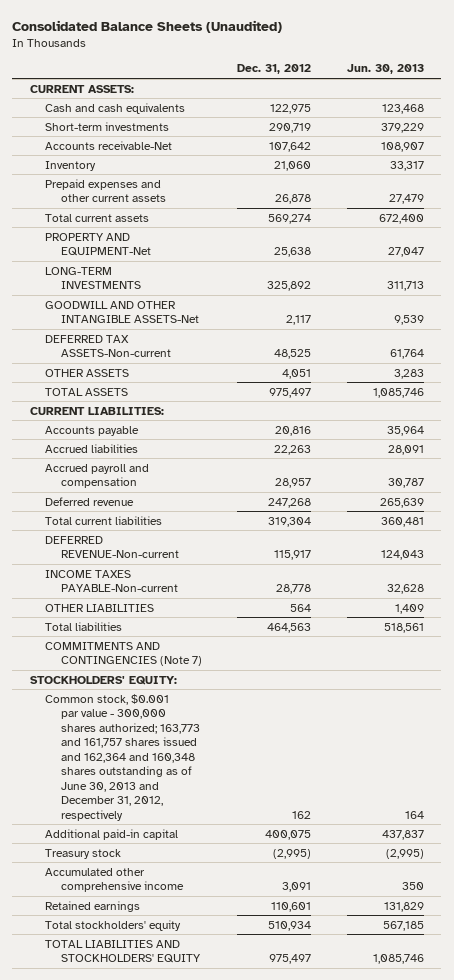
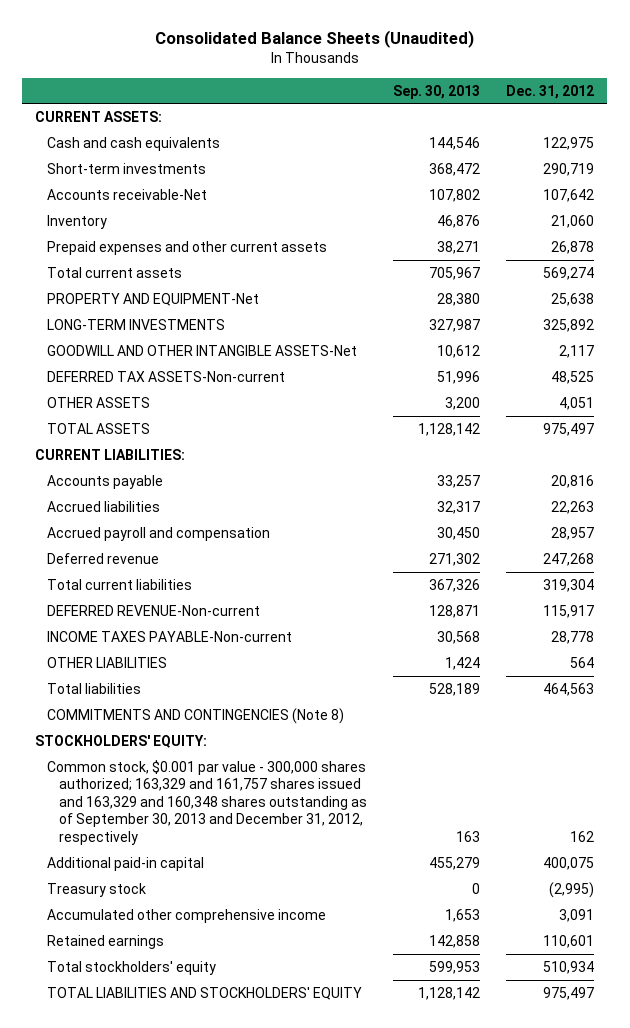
[346,64,424,75] Jun. 30, 2013 -> none
none -> [393,84,481,99] Sep. 30, 2013
[45,641,202,667] COMMITMENTS AND CONTINGENCIES (Note 7) -> [47,707,345,724] COMMITMENTS AND CONTINGENCIES (Note 8)
[45,693,200,821] Common stock, $0.001 par value - 300,000 shares authorized; 163,773 and 161,757 shares issued and 162,364 and 160,348 shares outstanding as of June 30, 2013 and December 31, 2012, respectively -> [47,759,368,845] Common stock, $0.001 par value - 300,000 shares authorized; 163,329 and 161,757 shares issued and 163,329 and 160,348 shares outstanding as of September 30, 2013 and December 31, 2012, respectively

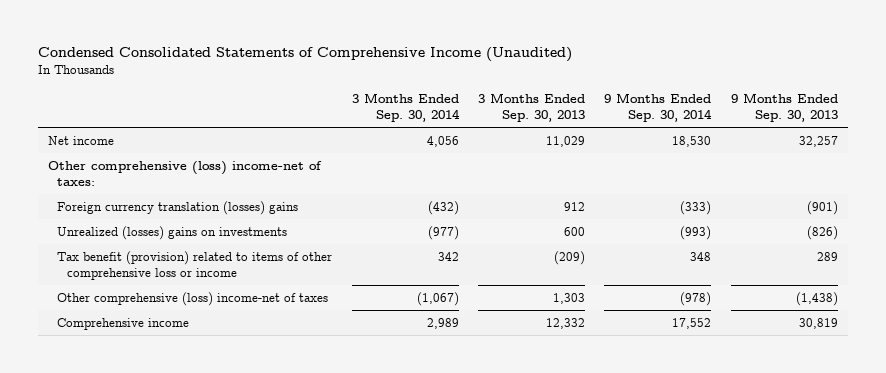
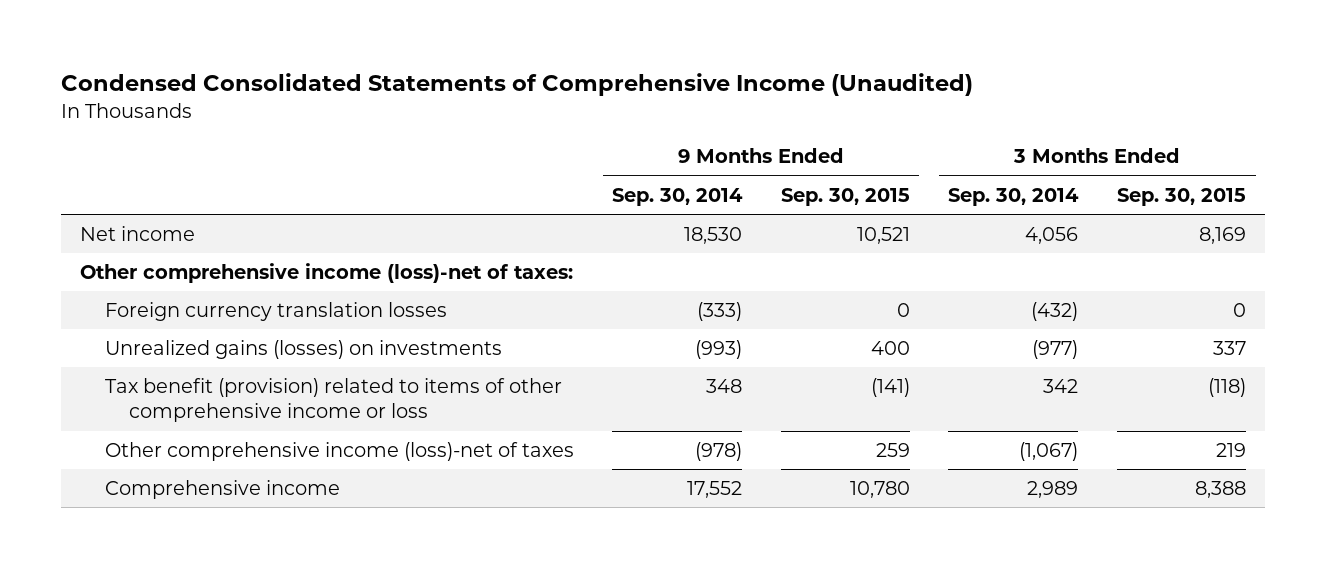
[478,93,586,123] 3 Months Ended Sep. 30, 2013 -> none
[730,93,838,123] 9 Months Ended Sep. 30, 2013 -> none
none -> [780,187,910,206] Sep. 30, 2015
none -> [1116,187,1246,206] Sep. 30, 2015
[47,160,322,186] Other comprehensive (loss) income-net of taxes: -> [80,263,574,284] Other comprehensive income (loss)-net of taxes:
[57,200,299,215] Foreign currency translation (losses) gains -> [104,302,447,322] Foreign currency translation losses
[57,225,288,240] Unrealized (losses) gains on investments -> [104,340,502,360] Unrealized gains (losses) on investments
[57,250,333,280] Tax benefit (provision) related to items of other comprehensive loss or income -> [104,378,562,423] Tax benefit (provision) related to items of other comprehensive income or loss
[57,291,329,306] Other comprehensive (loss) income-net of taxes -> [104,442,574,462] Other comprehensive income (loss)-net of taxes

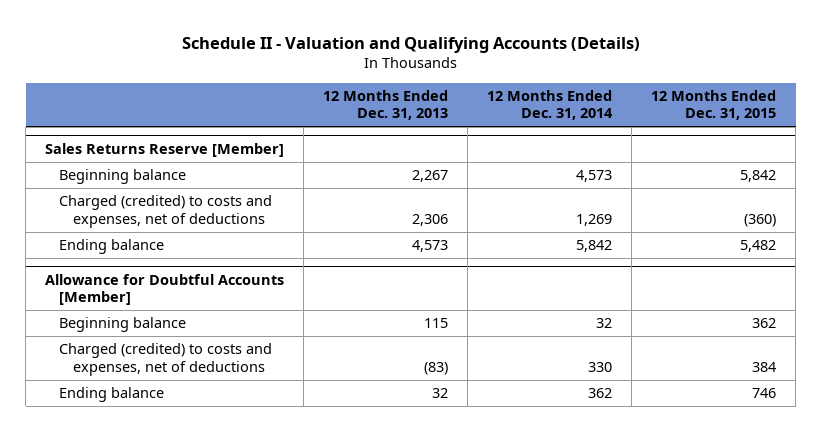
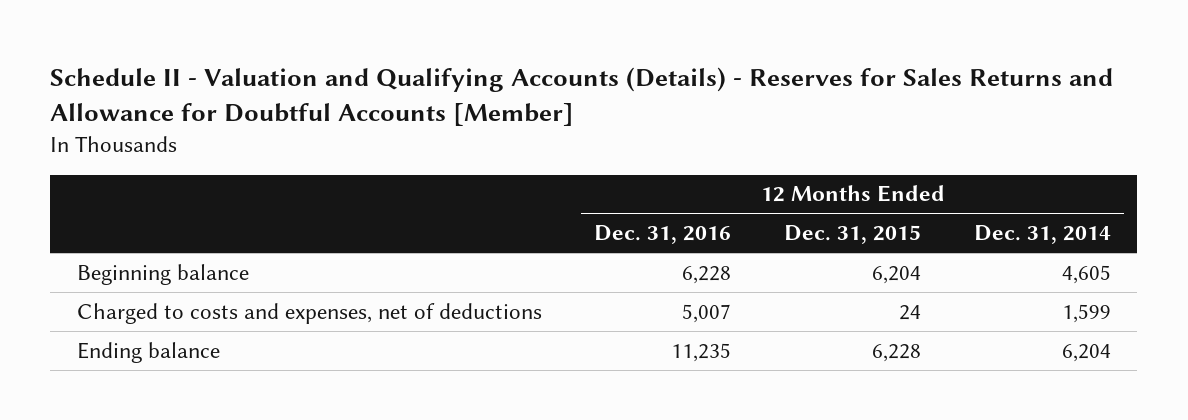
[181,36,640,53] Schedule II - Valuation and Qualifying Accounts (Details) -> [50,66,1114,127] Schedule II - Valuation and Qualifying Accounts (Details) - Reserves for Sales Returns and Allowance for Doubtful Accounts [Member]
[323,90,449,121] 12 Months Ended Dec. 31, 2013 -> none
none -> [594,225,732,245] Dec. 31, 2016
[45,143,285,158] Sales Returns Reserve [Member] -> none
[45,274,285,306] Allowance for Doubtful Accounts [Member] -> none
[59,317,187,333] Beginning balance -> none
[59,343,273,376] Charged (credited) to costs and expenses, net of deductions -> none
[59,387,165,403] Ending balance -> none
[576,170,613,183] 4,573 -> [1061,264,1111,284] 4,605
[740,170,777,183] 5,842 -> [872,265,922,284] 6,204
[59,195,273,228] Charged (credited) to costs and expenses, net of deductions -> [76,302,542,324] Charged to costs and expenses, net of deductions
[576,213,613,226] 1,269 -> [1061,303,1111,323] 1,599
[744,213,777,227] (360) -> [899,304,922,320] 24
[576,240,613,253] 5,842 -> [1061,343,1111,362] 6,204
[740,240,777,253] 5,482 -> [872,343,922,362] 6,228

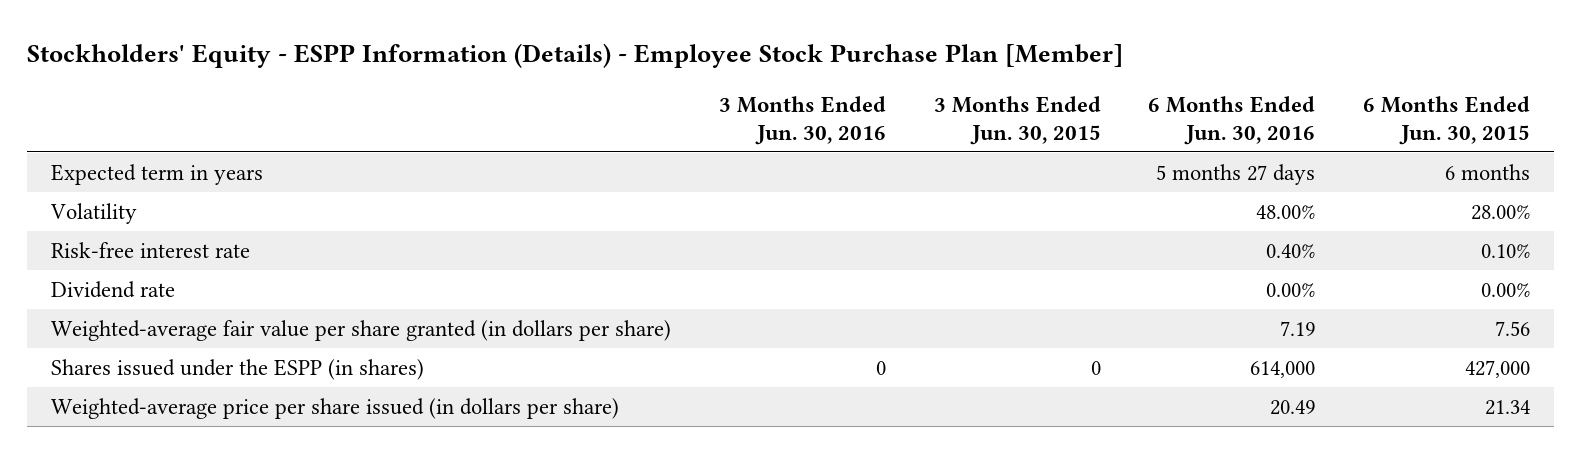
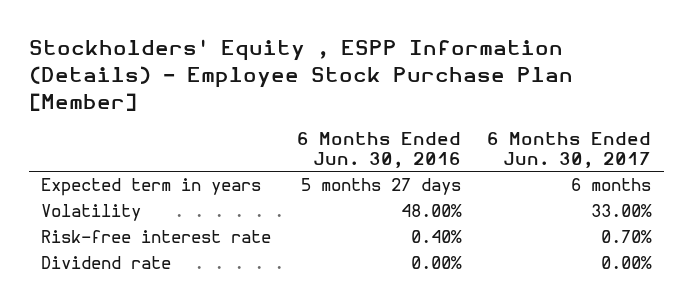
[27,43,1124,69] Stockholders' Equity - ESPP Information (Details) - Employee Stock Purchase Plan [Member] -> [28,39,573,111] Stockholders' Equity , ESPP Information (Details) - Employee Stock Purchase Plan [Member]
[718,95,886,145] 3 Months Ended Jun. 30, 2016 -> none
[933,95,1101,145] 3 Months Ended Jun. 30, 2015 -> none
[1363,95,1531,145] 6 Months Ended Jun. 30, 2015 -> none
none -> [487,132,652,169] 6 Months Ended Jun. 30, 2017
[50,319,671,341] Weighted-average fair value per share granted (in dollars per share) -> none
[50,358,424,380] Shares issued under the ESPP (in shares) -> none
[50,397,619,419] Weighted-average price per share issued (in dollars per share) -> none

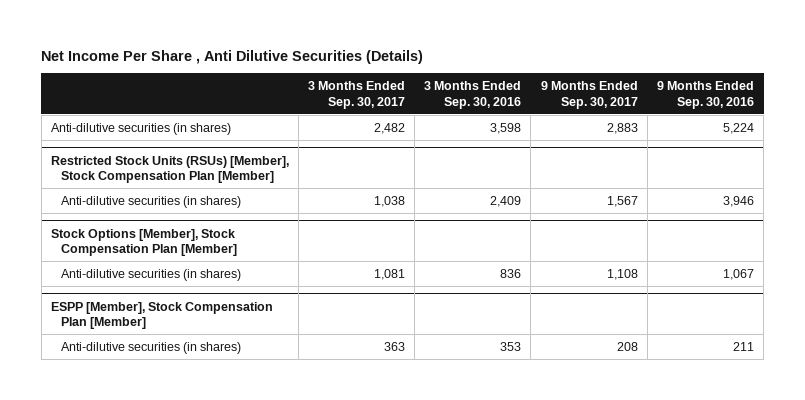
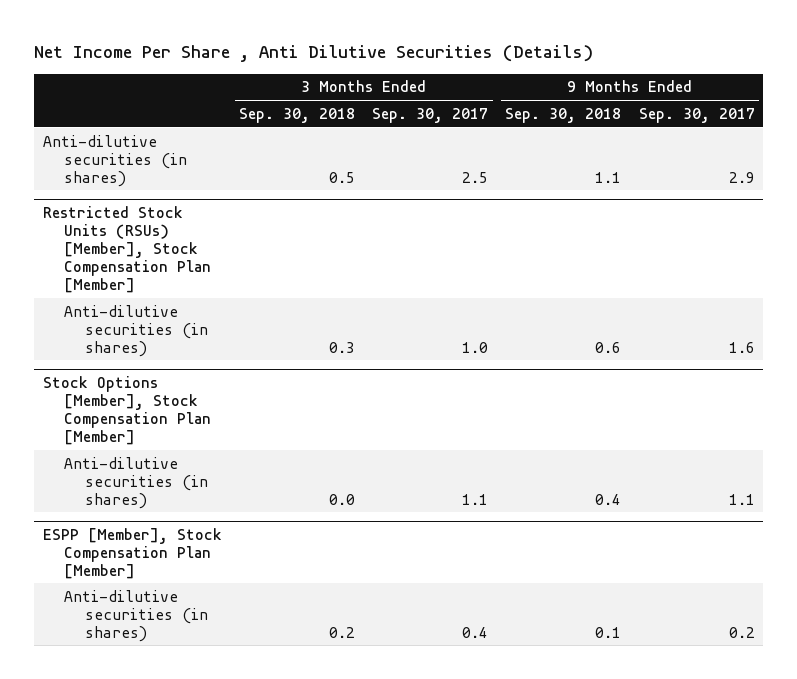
[424,80,522,109] 3 Months Ended Sep. 30, 2016 -> none
[656,80,754,109] 9 Months Ended Sep. 30, 2016 -> none
none -> [238,107,355,123] Sep. 30, 2018
none -> [505,107,622,123] Sep. 30, 2018
[374,122,406,134] 2,482 -> [462,171,489,183] 2.5
[606,122,638,134] 2,883 -> [728,171,755,183] 2.9
[374,195,406,207] 1,038 -> [462,341,489,353] 1.0
[606,195,638,207] 1,567 -> [728,341,755,353] 1.6
[374,268,406,280] 1,081 -> [462,493,489,505] 1.1
[606,268,638,280] 1,108 -> [728,493,755,505] 1.1
[384,341,406,351] 363 -> [462,626,489,638] 0.4
[616,341,638,351] 208 -> [728,626,755,638] 0.2

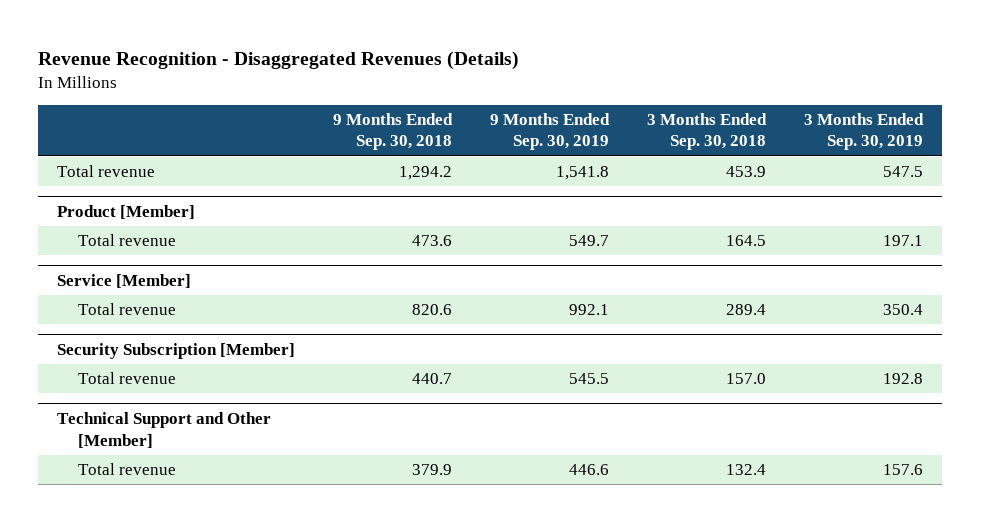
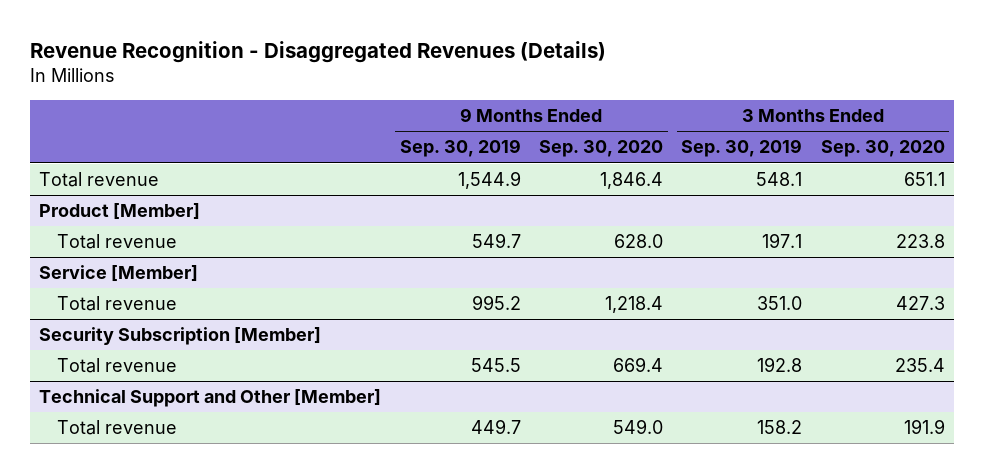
[333,112,454,151] 9 Months Ended Sep. 30, 2018 -> none
[647,112,768,151] 3 Months Ended Sep. 30, 2018 -> none
none -> [539,140,664,158] Sep. 30, 2020
none -> [820,140,945,158] Sep. 30, 2020
[556,166,610,181] 1,541.8 -> [457,171,521,190] 1,544.9
[883,166,924,178] 547.5 -> [756,172,803,187] 548.1
[569,304,610,316] 992.1 -> [471,295,521,311] 995.2
[883,304,924,316] 350.4 -> [757,296,803,311] 351.0
[569,464,610,476] 446.6 -> [470,419,521,435] 449.7
[883,464,924,476] 157.6 -> [757,420,803,435] 158.2

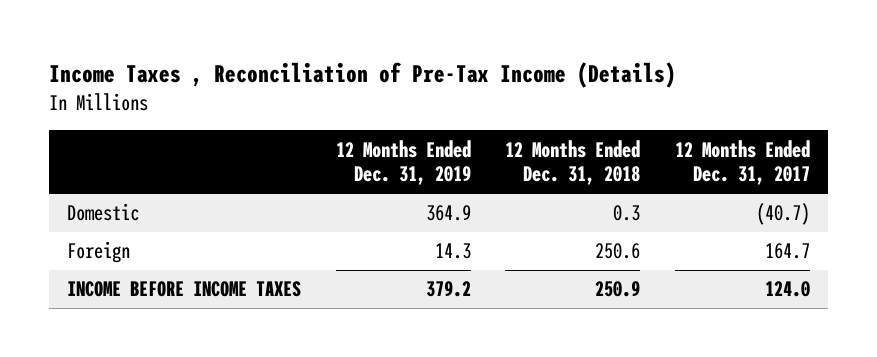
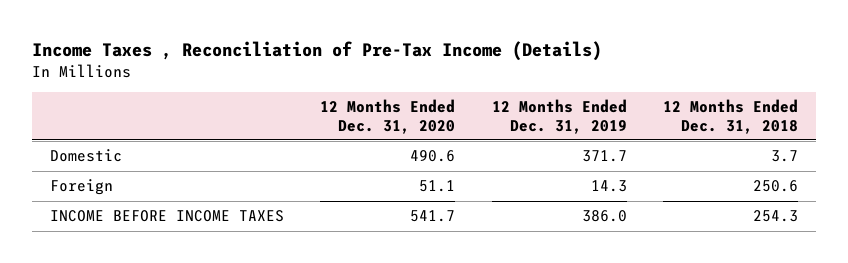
[675,139,811,186] 12 Months Ended Dec. 31, 2017 -> none
none -> [320,99,456,134] 12 Months Ended Dec. 31, 2020
[425,205,471,222] 364.9 -> [581,150,627,163] 371.7
[613,205,641,222] 0.3 -> [771,150,799,163] 3.7
[425,281,471,298] 379.2 -> [581,210,627,223] 386.0
[595,281,641,298] 250.9 -> [753,210,799,223] 254.3

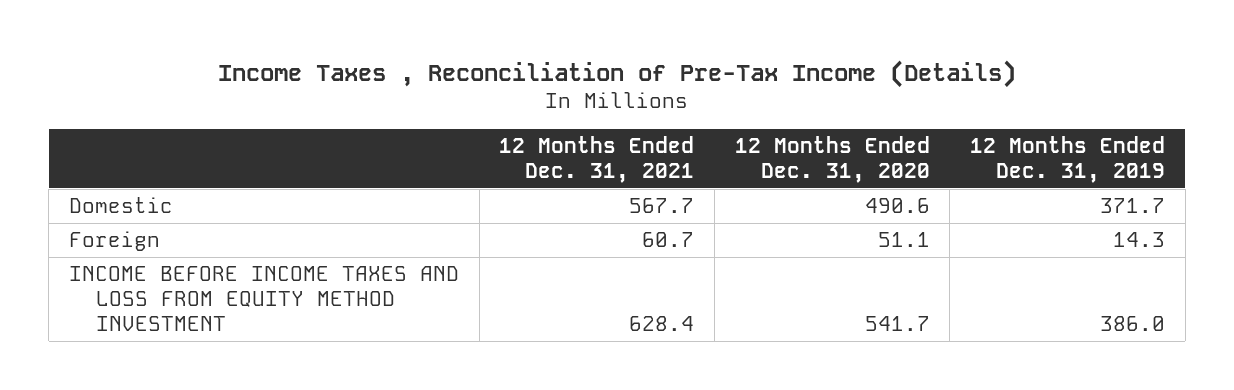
[663,99,799,134] 12 Months Ended Dec. 31, 2018 -> none
none -> [499,136,695,184] 12 Months Ended Dec. 31, 2021
[50,210,285,223] INCOME BEFORE INCOME TAXES -> [68,266,459,332] INCOME BEFORE INCOME TAXES AND LOSS FROM EQUITY METHOD INVESTMENT

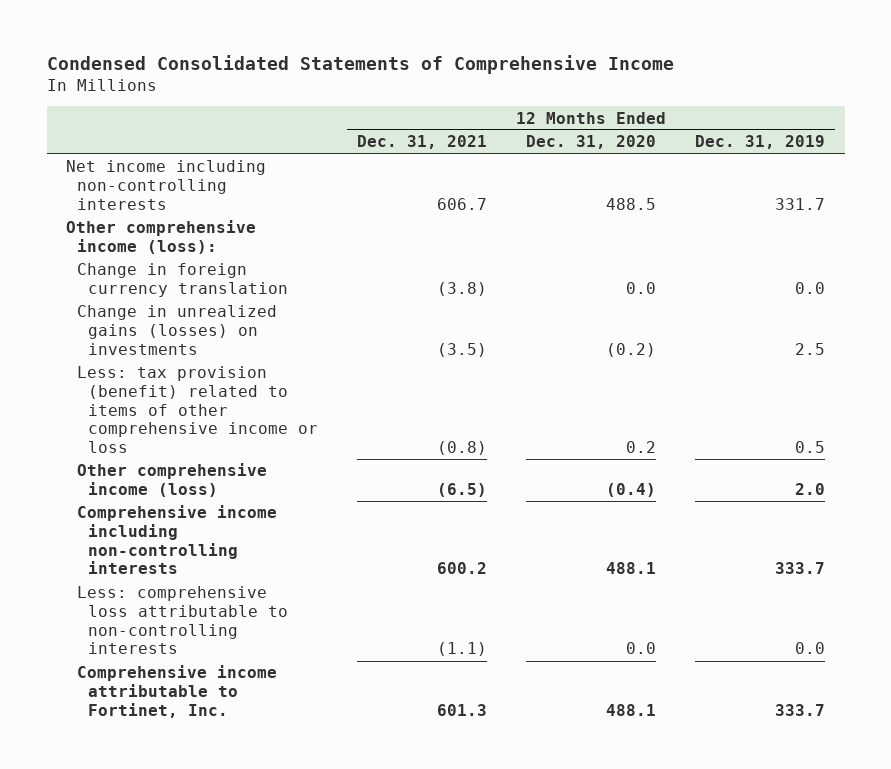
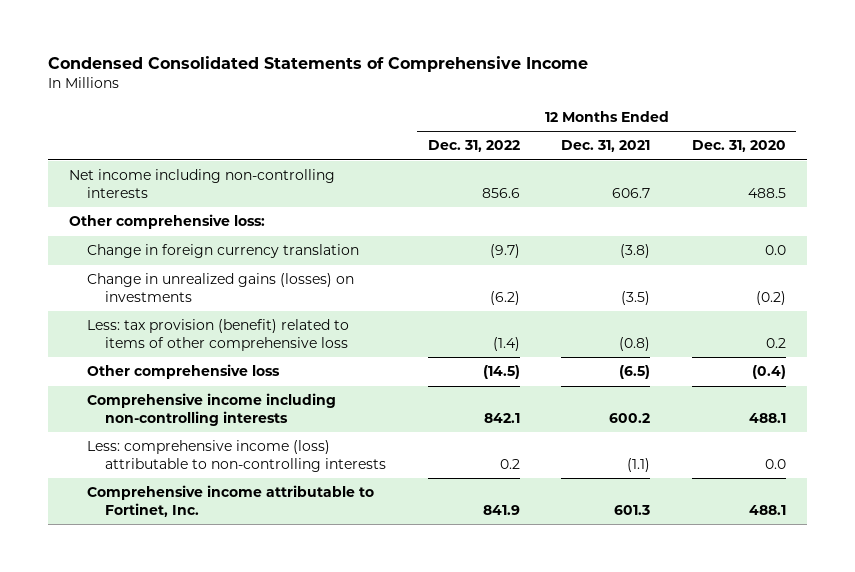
[695,135,826,150] Dec. 31, 2019 -> none
none -> [427,140,520,153] Dec. 31, 2022
[66,220,257,255] Other comprehensive income (loss): -> [68,214,265,230] Other comprehensive loss:
[77,366,319,453] Less: tax provision (benefit) related to items of other comprehensive income or loss -> [86,319,349,351] Less: tax provision (benefit) related to items of other comprehensive loss
[77,463,268,498] Other comprehensive income (loss) -> [86,364,280,380] Other comprehensive loss
[77,586,289,655] Less: comprehensive loss attributable to non-controlling interests -> [86,440,387,472] Less: comprehensive income (loss) attributable to non-controlling interests

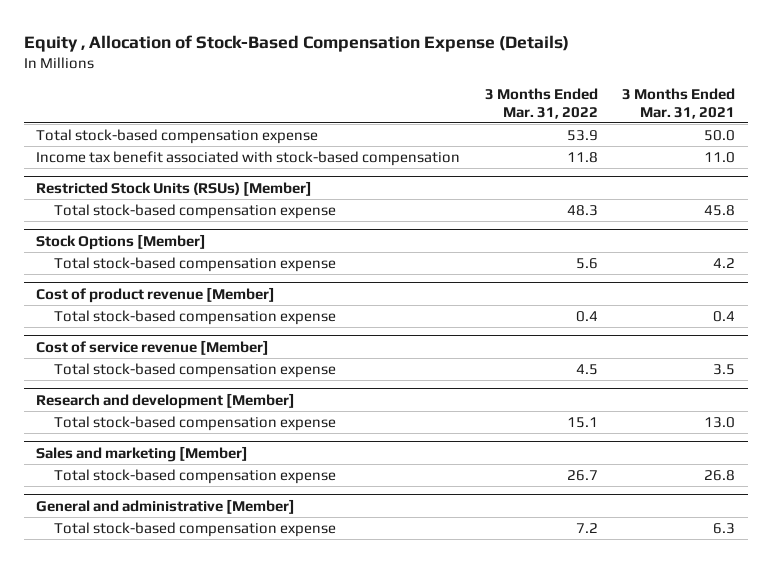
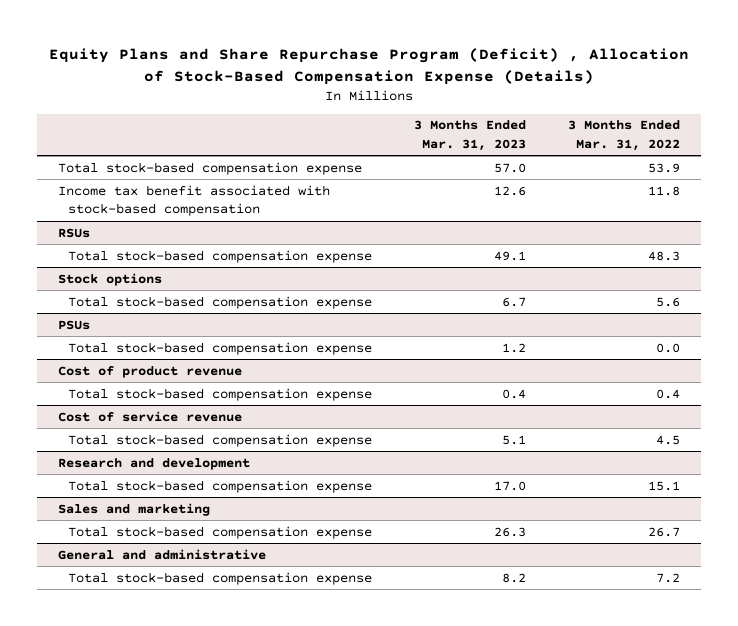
[24,34,570,52] Equity , Allocation of Stock-Based Compensation Expense (Details) -> [48,47,689,85] Equity Plans and Share Repurchase Program (Deficit) , Allocation of Stock-Based Compensation Expense (Details)
[622,88,736,119] 3 Months Ended Mar. 31, 2021 -> none
none -> [413,120,526,151] 3 Months Ended Mar. 31, 2023
[36,180,313,196] Restricted Stock Units (RSUs) [Member] -> [58,227,91,238] RSUs
[36,233,207,250] Stock Options [Member] -> [58,272,163,286] Stock options
none -> [58,319,91,330] PSUs
none -> [68,341,373,355] Total stock-based compensation expense
[36,286,276,303] Cost of product revenue [Member] -> [58,365,243,378] Cost of product revenue
[36,339,270,355] Cost of service revenue [Member] -> [58,410,243,422] Cost of service revenue
[36,392,296,409] Research and development [Member] -> [58,457,251,470] Research and development
[36,445,249,462] Sales and marketing [Member] -> [58,502,211,516] Sales and marketing
[36,498,296,514] General and administrative [Member] -> [58,548,267,560] General and administrative

